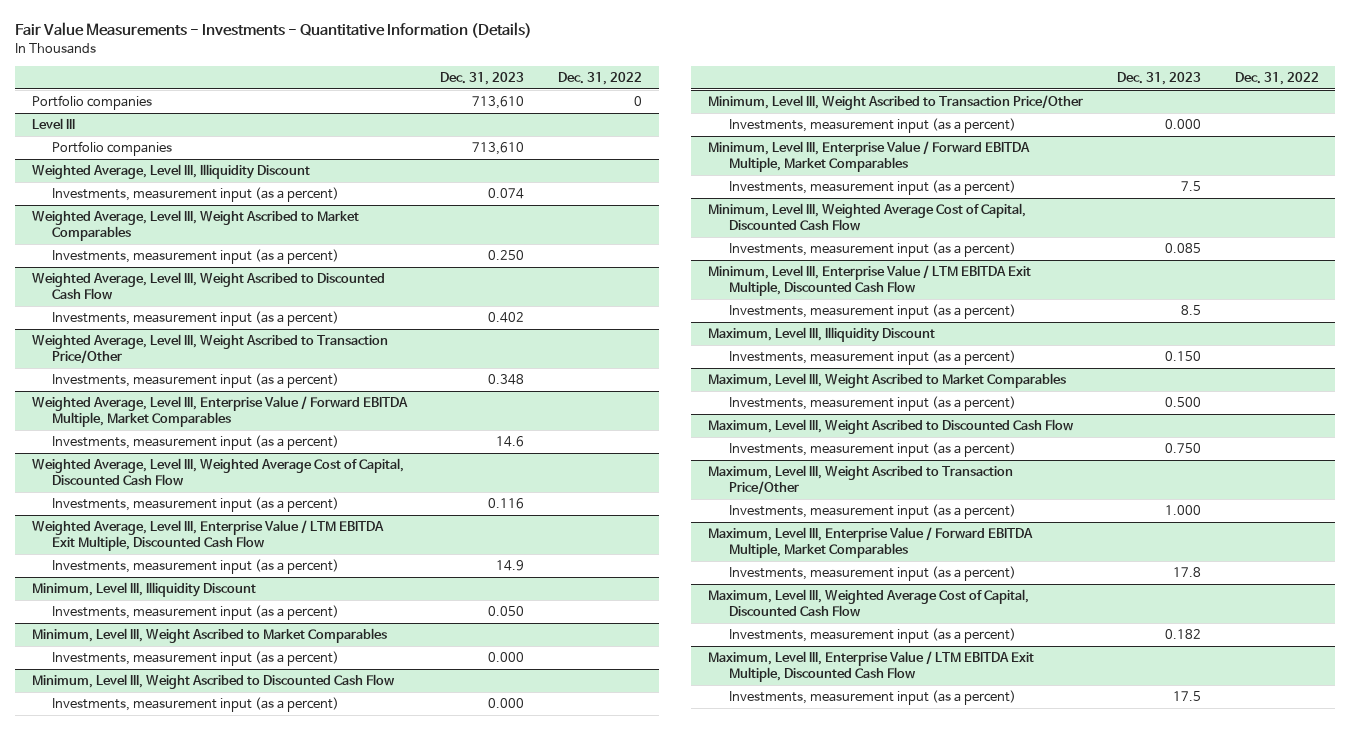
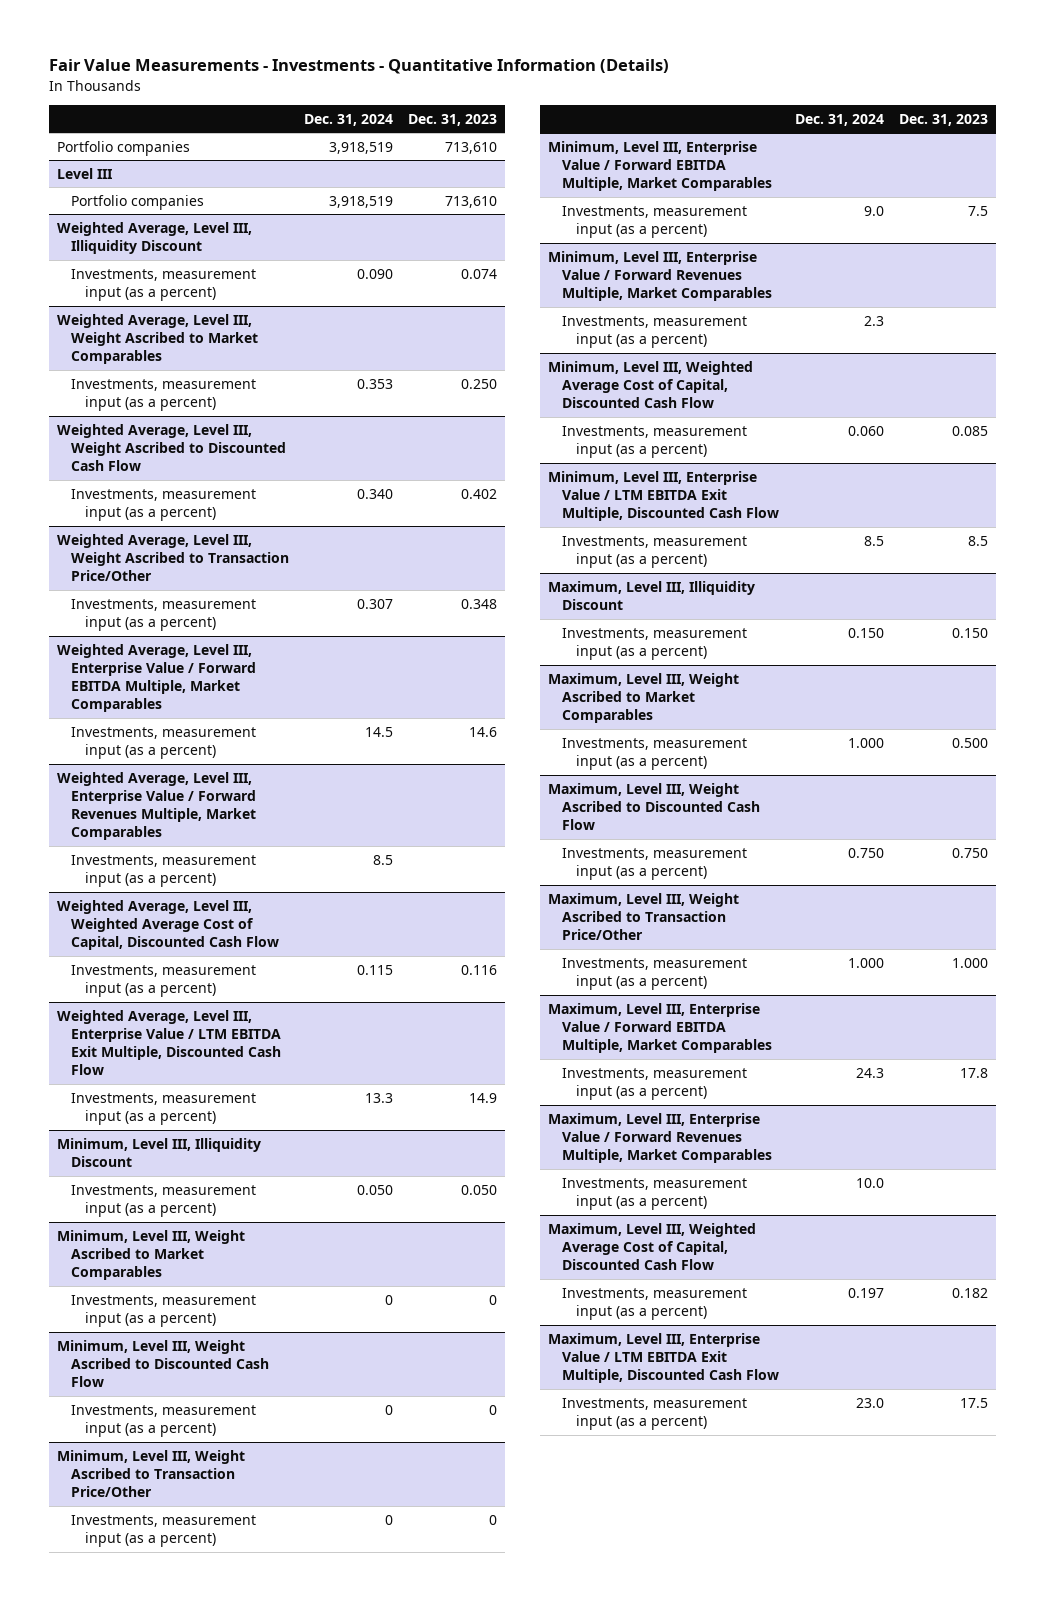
[557,72,642,86] Dec. 31, 2022 -> none
none -> [304,113,394,126] Dec. 31, 2024
none -> [57,771,256,841] Weighted Average, Level III, Enterprise Value / Forward Revenues Multiple, Market Comparables
none -> [70,854,256,887] Investments, measurement input (as a percent)
[488,652,525,663] 0.000 -> [489,1294,498,1305] 0
[488,698,525,709] 0.000 -> [489,1404,498,1415] 0
[1164,119,1201,130] 0.000 -> [489,1514,498,1525] 0
none -> [548,250,773,302] Minimum, Level III, Enterprise Value / Forward Revenues Multiple, Market Comparables
none -> [562,315,748,348] Investments, measurement input (as a percent)
none -> [548,1112,773,1164] Maximum, Level III, Enterprise Value / Forward Revenues Multiple, Market Comparables
none -> [562,1177,748,1210] Investments, measurement input (as a percent)

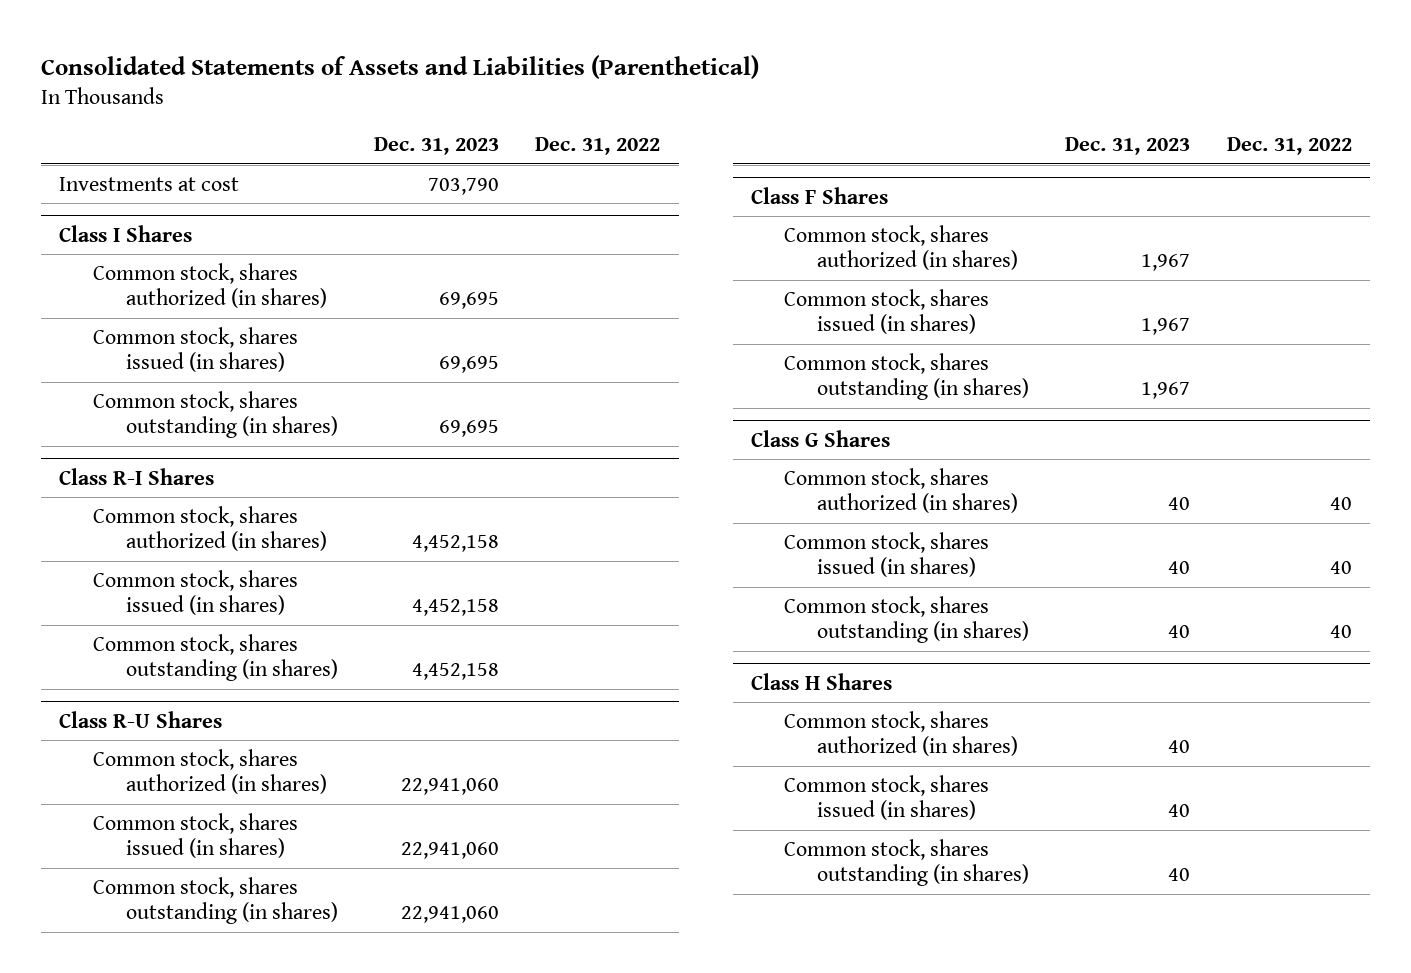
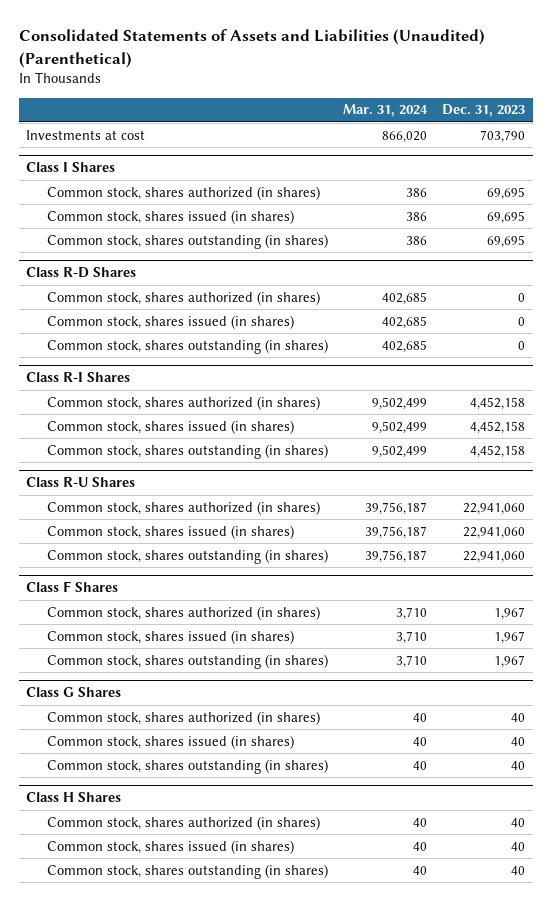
[41,54,760,79] Consolidated Statements of Assets and Liabilities (Parenthetical) -> [18,29,485,68] Consolidated Statements of Assets and Liabilities (Unaudited) (Parenthetical)
[535,137,661,156] Dec. 31, 2022 -> none
none -> [343,104,429,118] Mar. 31, 2024
none -> [25,267,136,279] Class R-D Shares
none -> [47,290,321,305] Common stock, shares authorized (in shares)
none -> [47,314,295,329] Common stock, shares issued (in shares)
none -> [47,338,329,354] Common stock, shares outstanding (in shares)

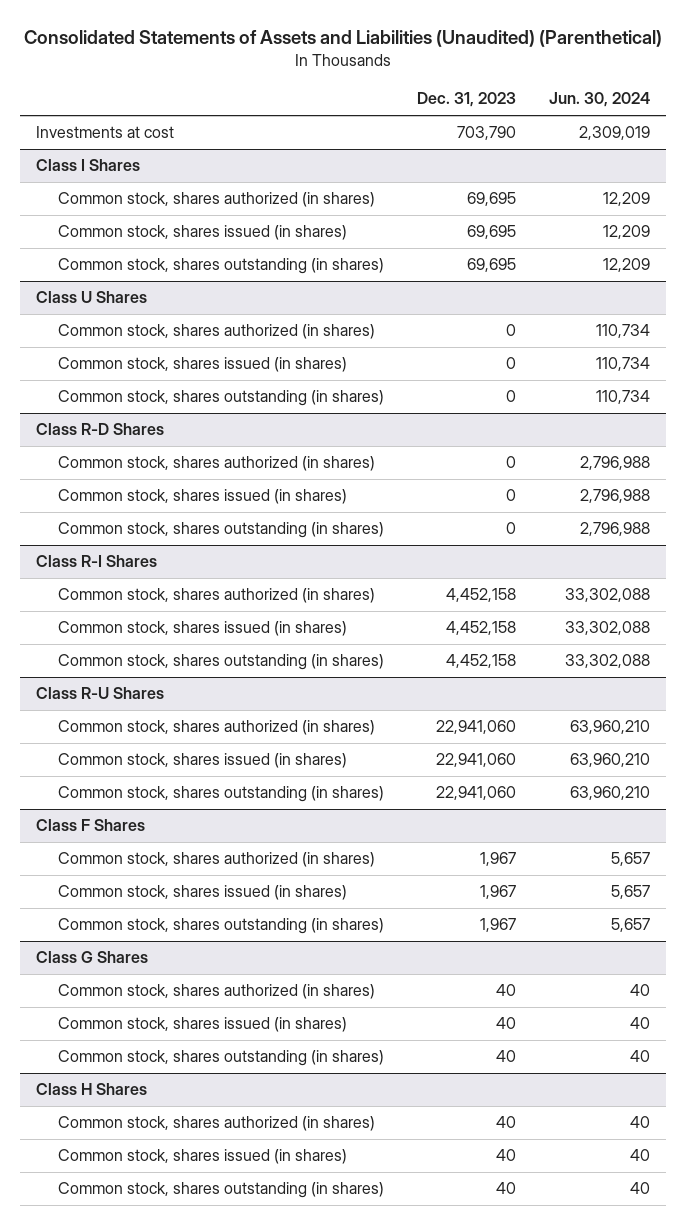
[343,104,429,118] Mar. 31, 2024 -> none
none -> [548,92,650,108] Jun. 30, 2024
none -> [35,291,147,304] Class U Shares
none -> [58,324,376,340] Common stock, shares authorized (in shares)
none -> [58,357,348,373] Common stock, shares issued (in shares)
none -> [58,390,385,407] Common stock, shares outstanding (in shares)

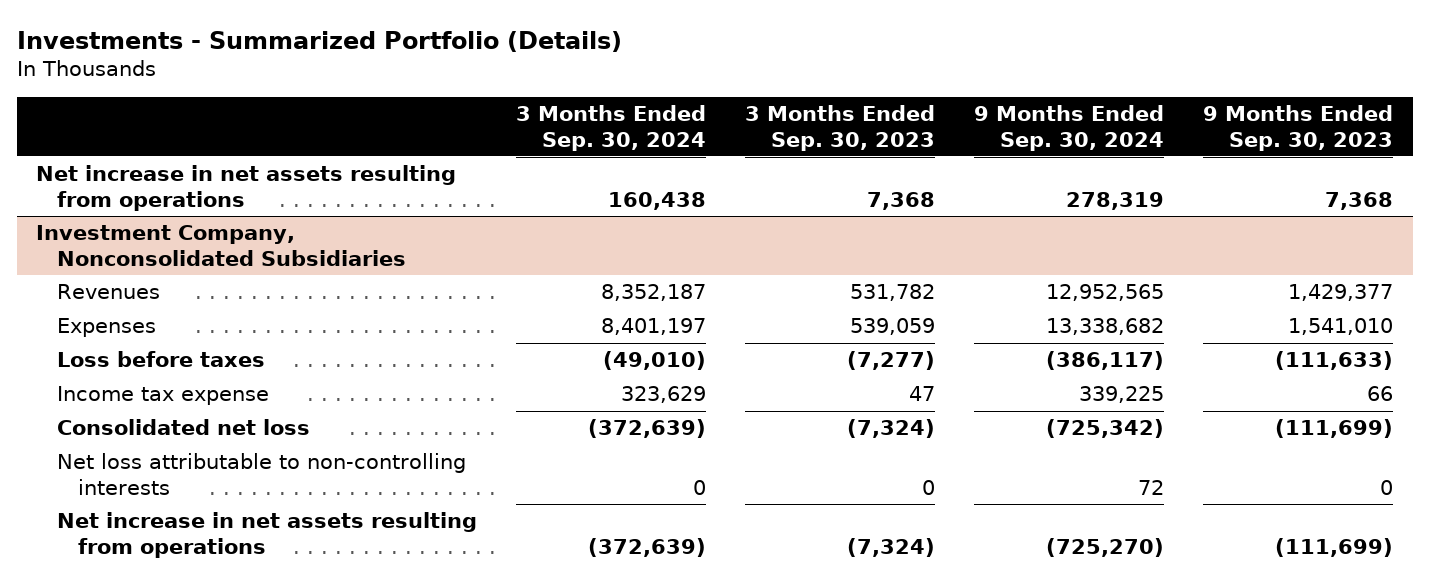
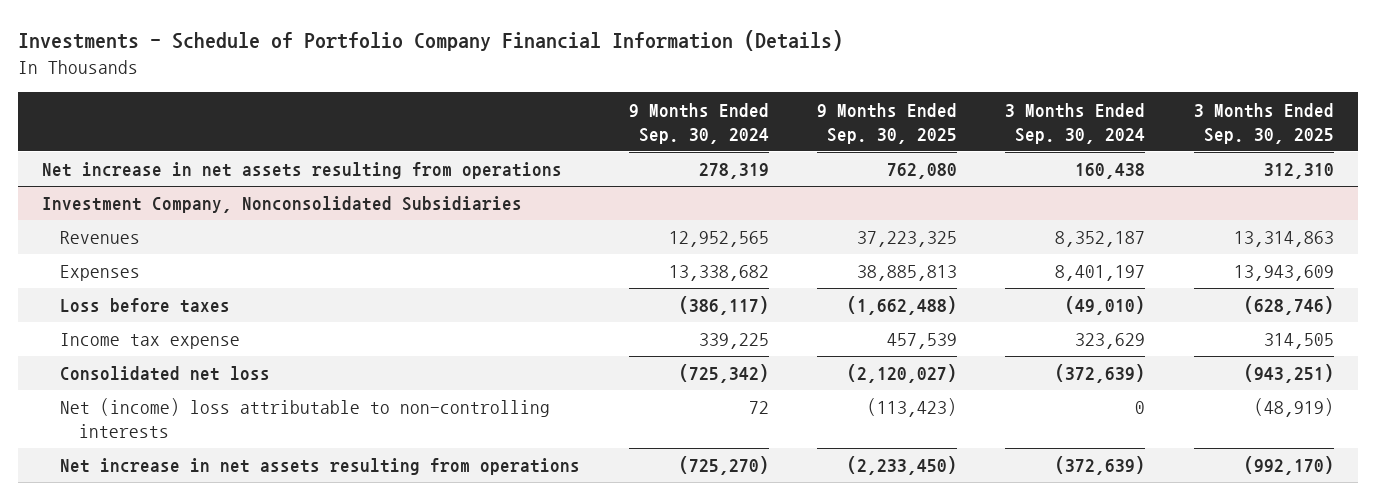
[16,30,622,52] Investments - Summarized Portfolio (Details) -> [17,30,843,52] Investments - Schedule of Portfolio Company Financial Information (Details)
[745,105,936,151] 3 Months Ended Sep. 30, 2023 -> none
[1203,105,1394,151] 9 Months Ended Sep. 30, 2023 -> none
none -> [817,102,958,144] 9 Months Ended Sep. 30, 2025
none -> [1193,102,1334,144] 3 Months Ended Sep. 30, 2025
[56,453,466,495] Net loss attributable to non-controlling interests -> [60,398,551,439] Net (income) loss attributable to non-controlling interests

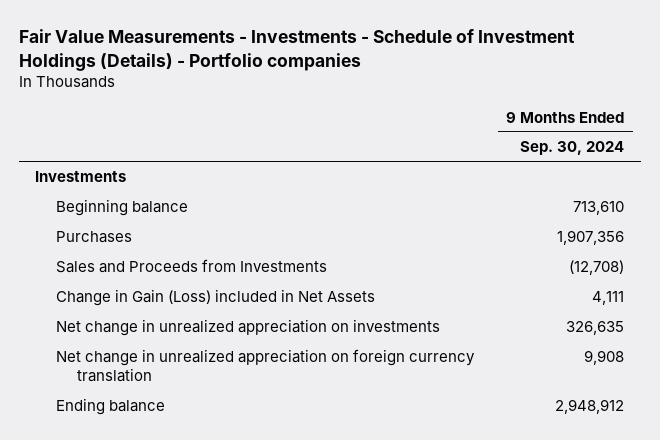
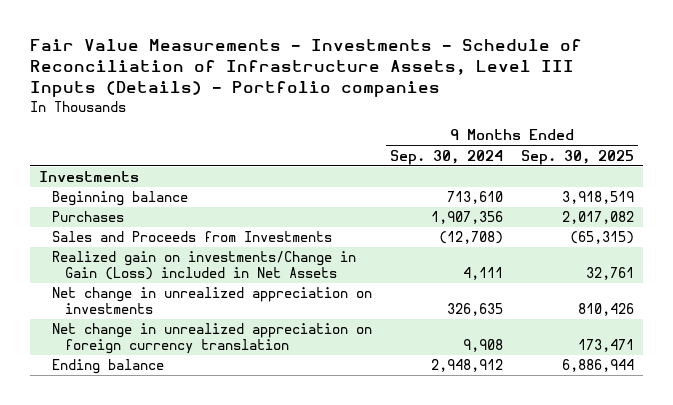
[19,28,576,71] Fair Value Measurements - Investments - Schedule of Investment Holdings (Details) - Portfolio companies -> [30,39,583,98] Fair Value Measurements - Investments - Schedule of Reconciliation of Infrastructure Assets, Level III Inputs (Details) - Portfolio companies
none -> [520,149,634,165] Sep. 30, 2025
[56,289,376,307] Change in Gain (Loss) included in Net Assets -> [52,251,357,280] Realized gain on investments/Change in Gain (Loss) included in Net Assets

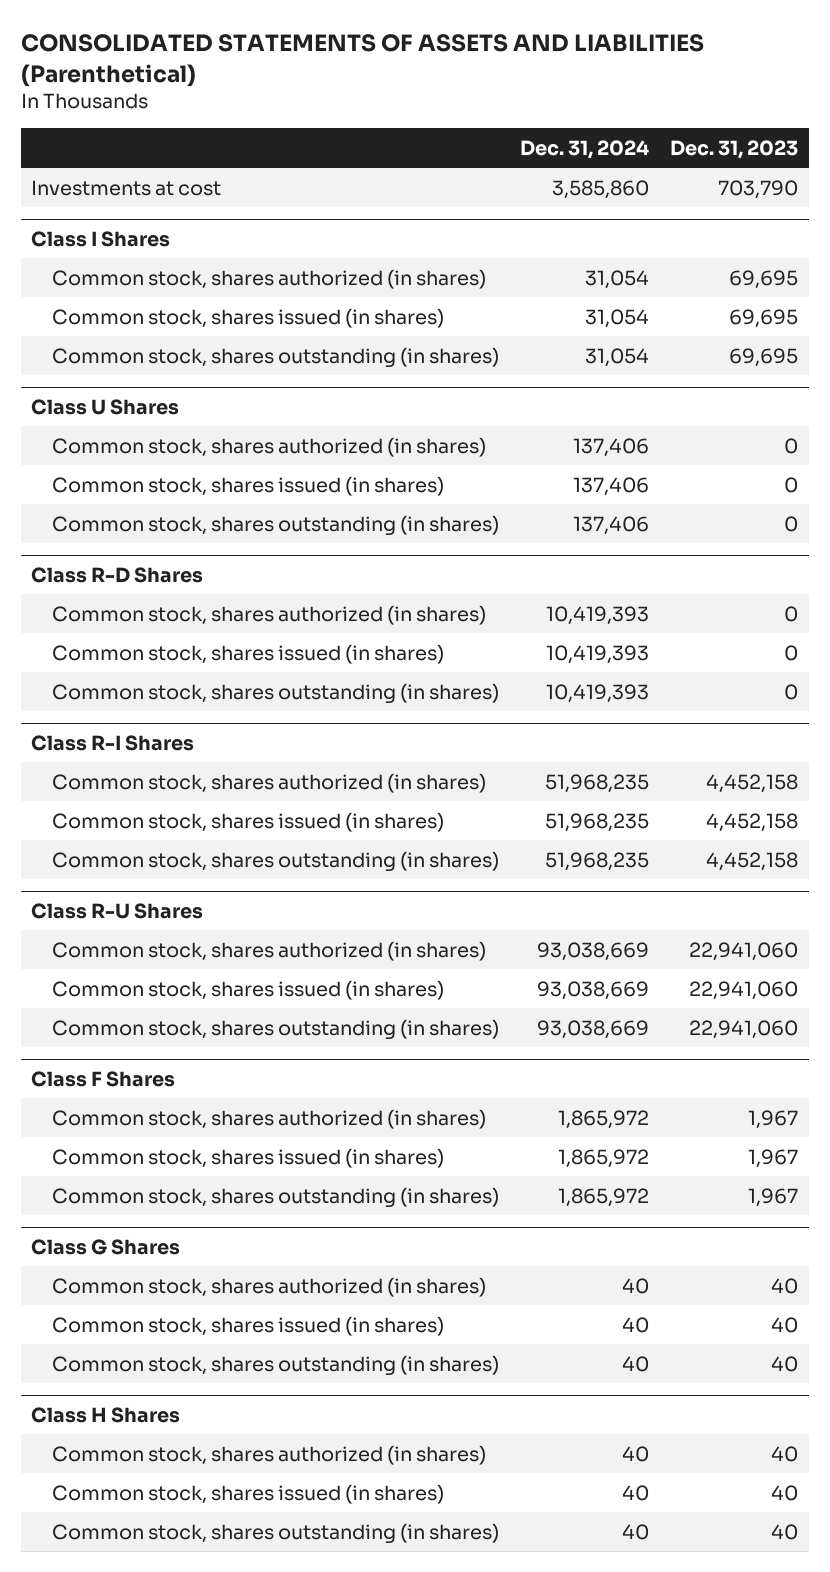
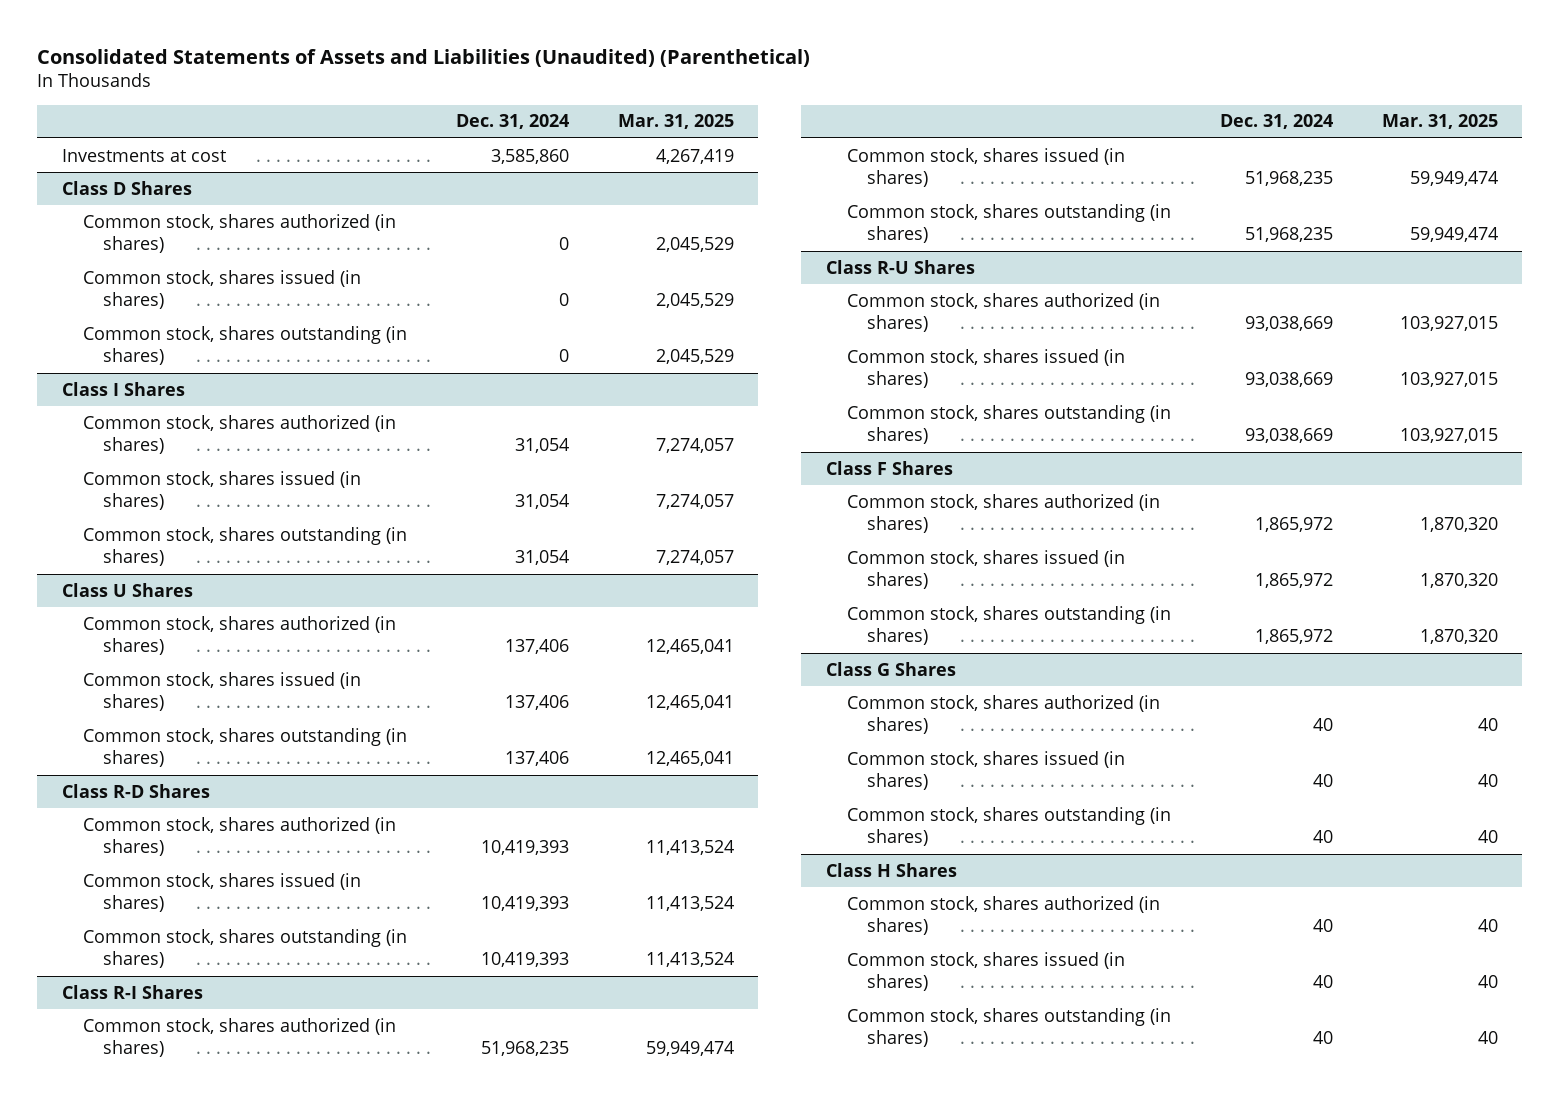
[20,34,704,87] CONSOLIDATED STATEMENTS OF ASSETS AND LIABILITIES (Parenthetical) -> [37,49,811,68] Consolidated Statements of Assets and Liabilities (Unaudited) (Parenthetical)
[670,139,799,159] Dec. 31, 2023 -> none
none -> [617,114,734,130] Mar. 31, 2025
none -> [61,180,192,195] Class D Shares
none -> [82,213,396,254] Common stock, shares authorized (in shares)
none -> [82,269,361,310] Common stock, shares issued (in shares)
none -> [82,325,407,366] Common stock, shares outstanding (in shares)

